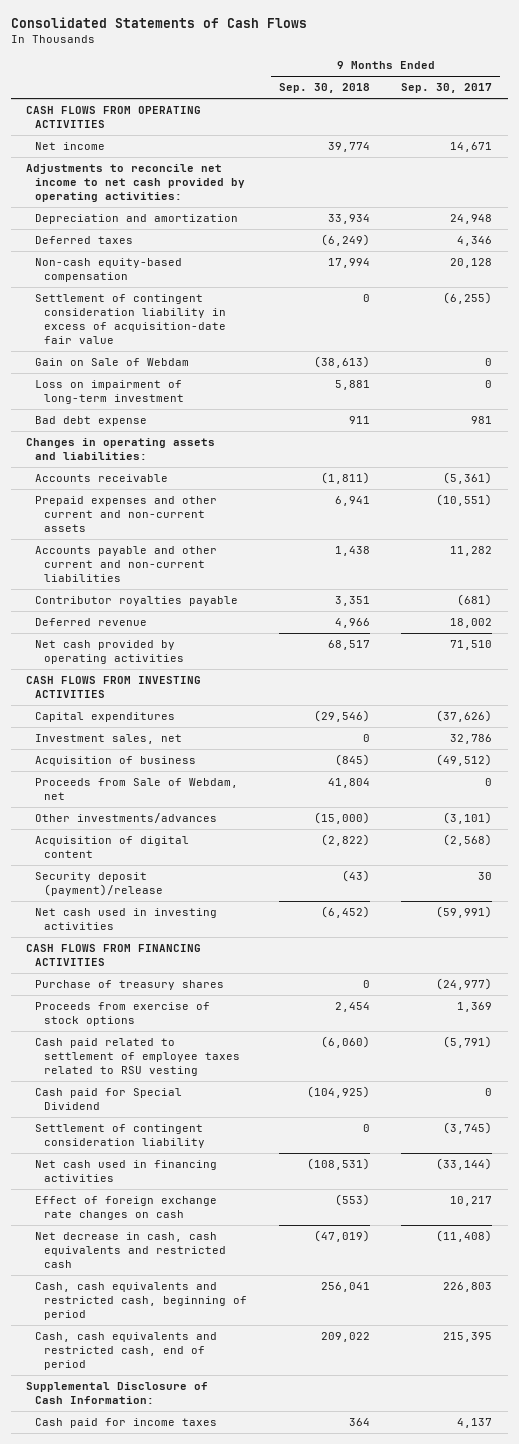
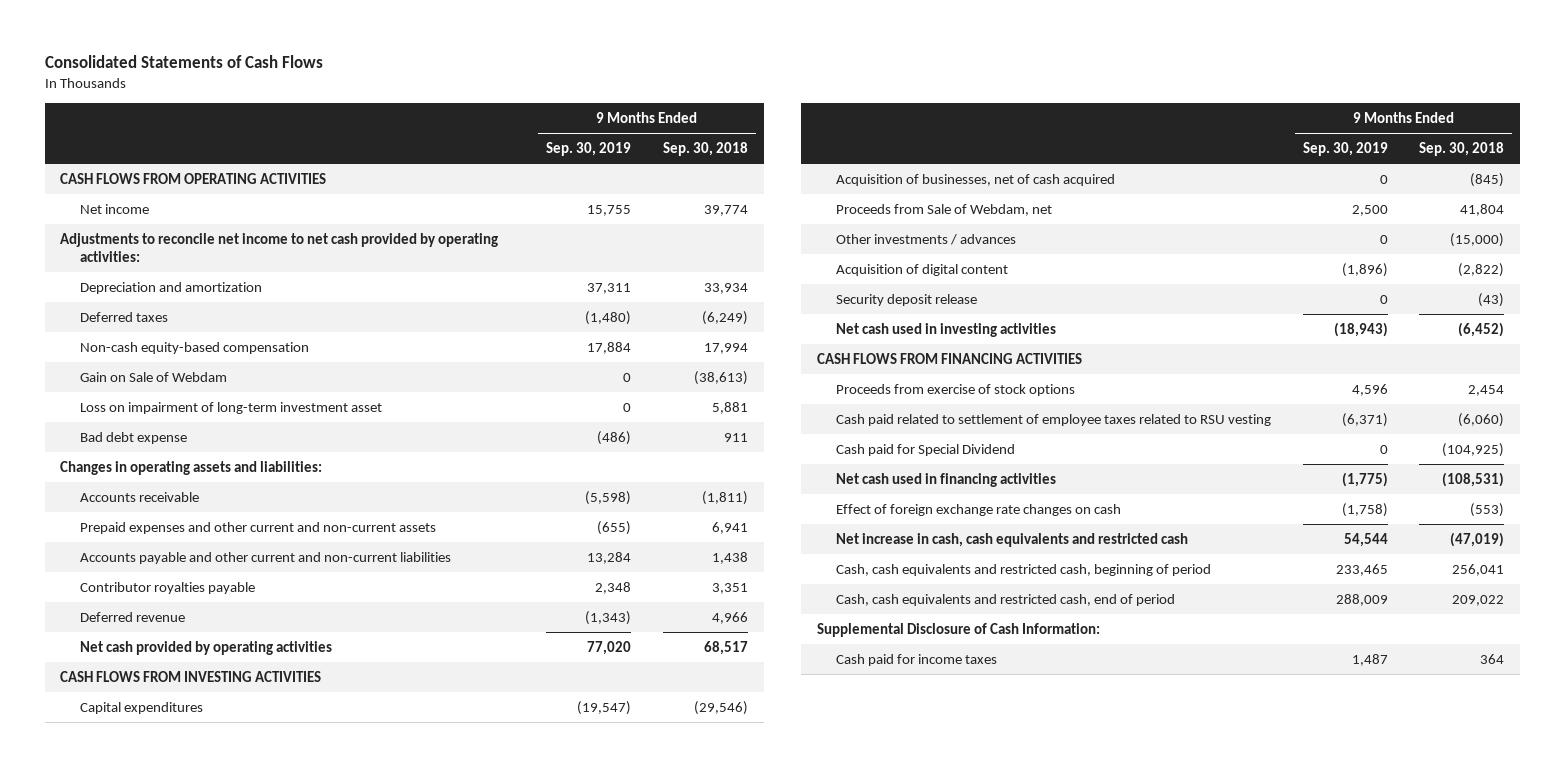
[401,83,493,94] Sep. 30, 2017 -> none
none -> [546,141,632,156] Sep. 30, 2019
[35,293,227,344] Settlement of contingent consideration liability in excess of acquisition-date fair value -> none
[35,379,185,404] Loss on impairment of long-term investment -> [79,401,382,414] Loss on impairment of long-term investment asset
[35,733,183,744] Investment sales, net -> none
[35,755,197,766] Acquisition of business -> [836,173,1116,186] Acquisition of businesses, net of cash acquired
[35,812,218,823] Other investments/advances -> [836,233,1017,245] Other investments / advances
[35,871,164,896] Security deposit (payment)/release -> [836,293,978,306] Security deposit release
[35,979,225,990] Purchase of treasury shares -> none
[35,1123,206,1148] Settlement of contingent consideration liability -> none
[35,1231,227,1268] Net decrease in cash, cash equivalents and restricted cash -> [836,532,1189,547] Net increase in cash, cash equivalents and restricted cash

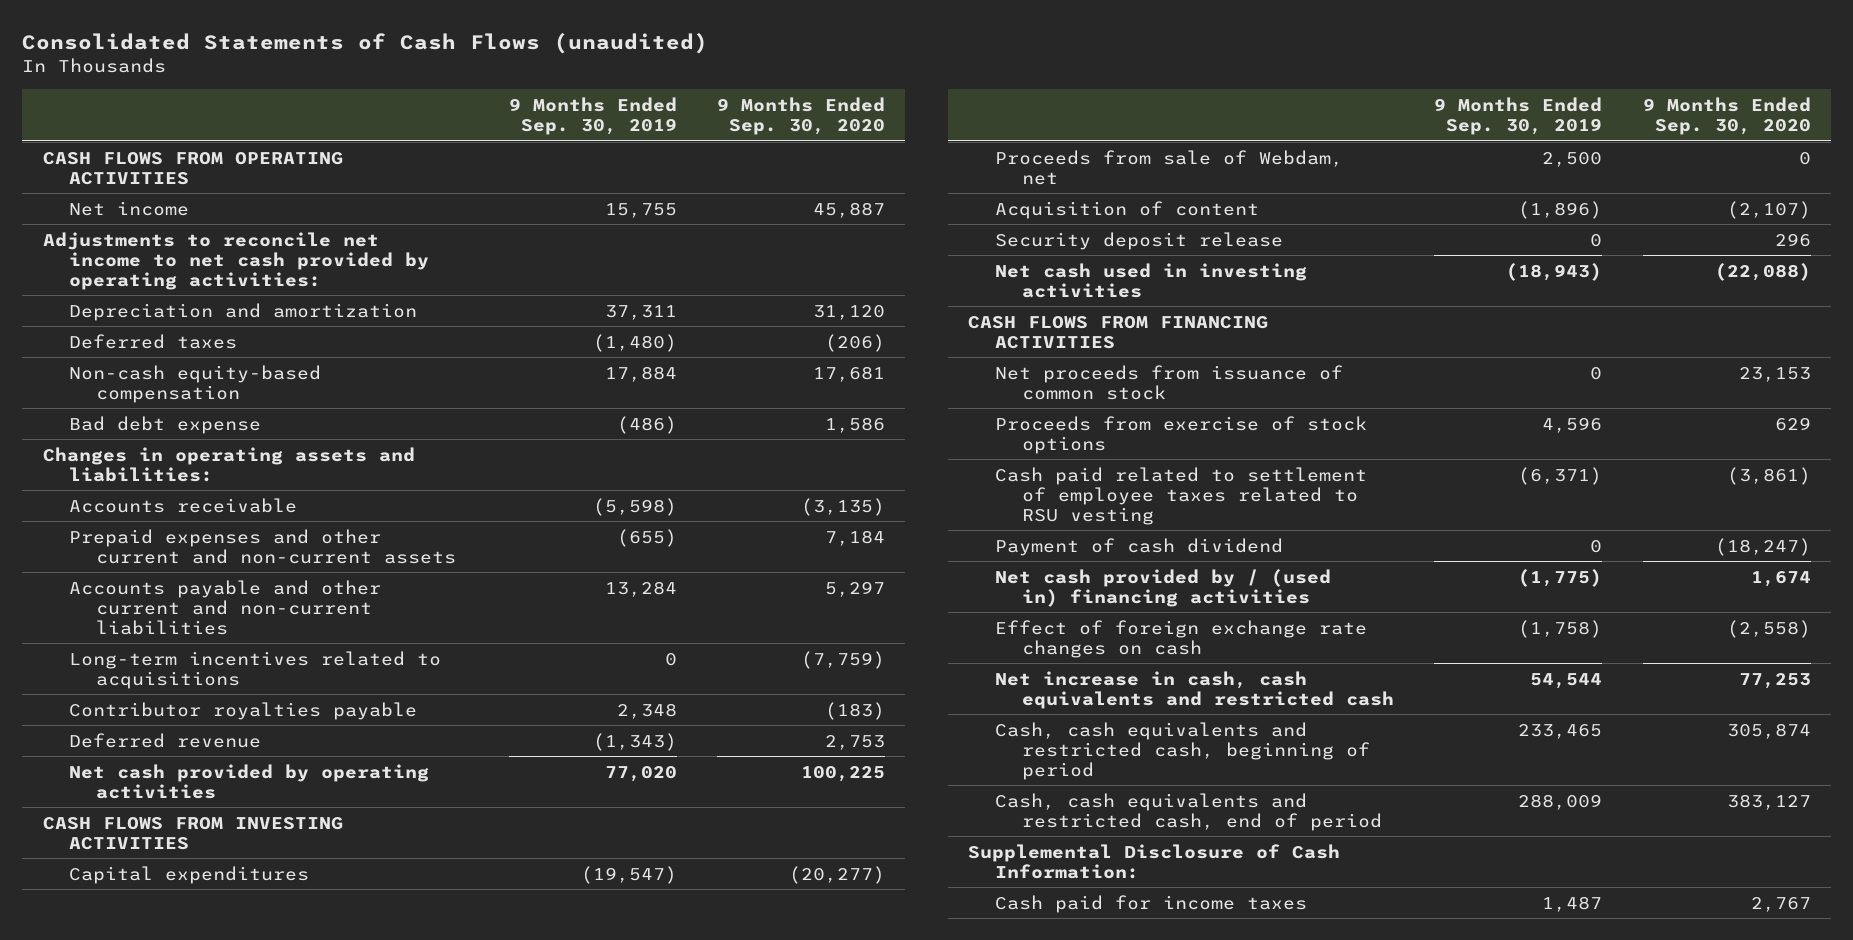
[44,54,323,68] Consolidated Statements of Cash Flows -> [22,33,709,55] Consolidated Statements of Cash Flows (unaudited)
[662,141,748,156] Sep. 30, 2018 -> none
none -> [717,97,886,136] 9 Months Ended Sep. 30, 2020
[79,371,227,382] Gain on Sale of Webdam -> none
[79,401,382,414] Loss on impairment of long-term investment asset -> none
none -> [69,650,442,689] Long-term incentives related to acquisitions
[836,173,1116,186] Acquisition of businesses, net of cash acquired -> none
[836,233,1017,245] Other investments / advances -> none
[836,203,1053,216] Proceeds from Sale of Webdam, net -> [995,149,1344,185] Proceeds from sale of Webdam, net
[836,263,1009,276] Acquisition of digital content -> [995,200,1260,219] Acquisition of content
none -> [995,364,1344,400] Net proceeds from issuance of common stock
[836,443,1016,456] Cash paid for Special Dividend -> [995,537,1284,556] Payment of cash dividend
[836,472,1057,487] Net cash used in financing activities -> [995,568,1332,607] Net cash provided by / (used in) financing activities

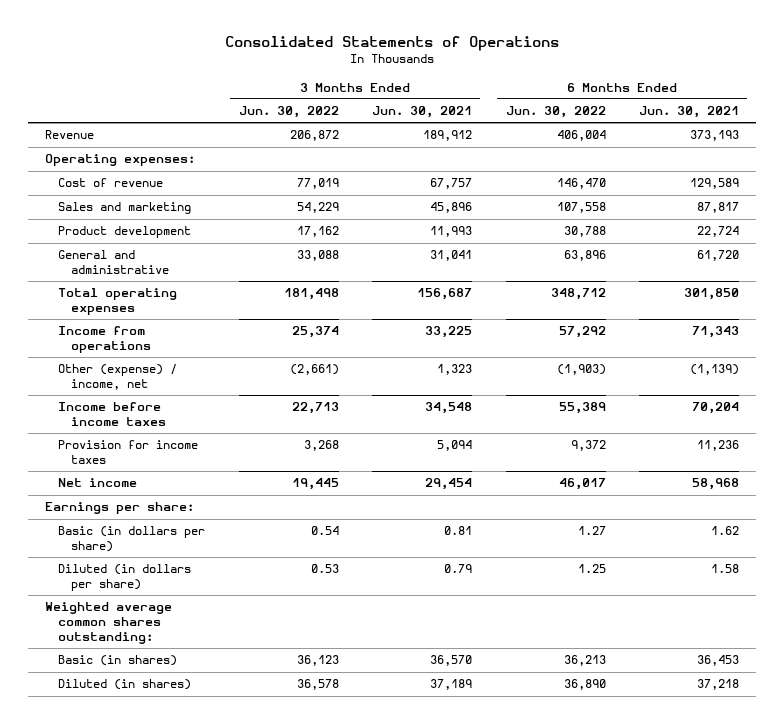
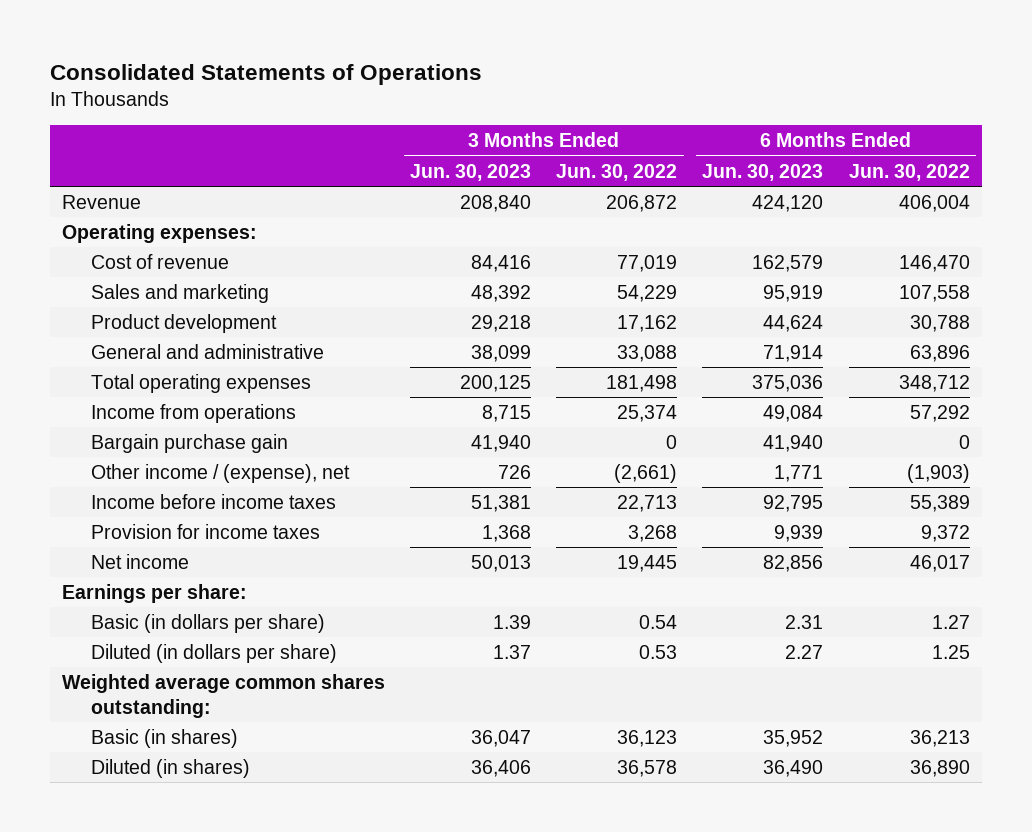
[372,106,473,119] Jun. 30, 2021 -> none
[639,106,740,119] Jun. 30, 2021 -> none
none -> [410,163,532,181] Jun. 30, 2023
none -> [702,163,824,181] Jun. 30, 2023
none -> [90,433,288,453] Bargain purchase gain
[58,364,178,391] Other (expense) / income, net -> [90,463,350,483] Other income / (expense), net

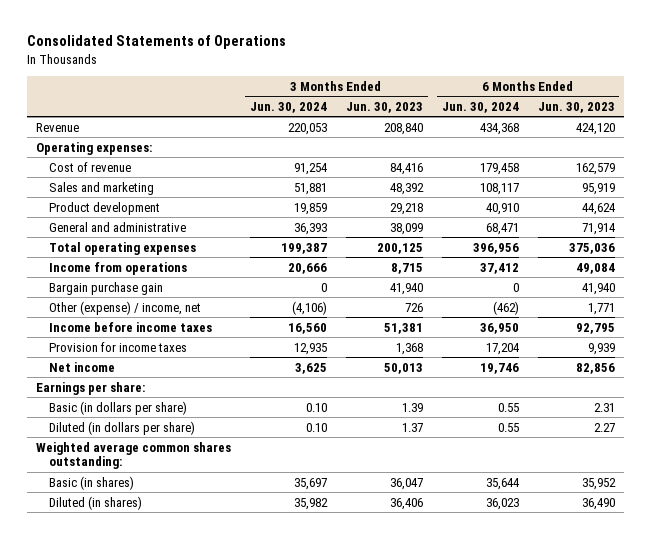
[556,163,678,181] Jun. 30, 2022 -> none
[848,163,970,181] Jun. 30, 2022 -> none
none -> [249,101,327,113] Jun. 30, 2024
none -> [441,101,519,113] Jun. 30, 2024
[90,463,350,483] Other income / (expense), net -> [49,300,202,315] Other (expense) / income, net

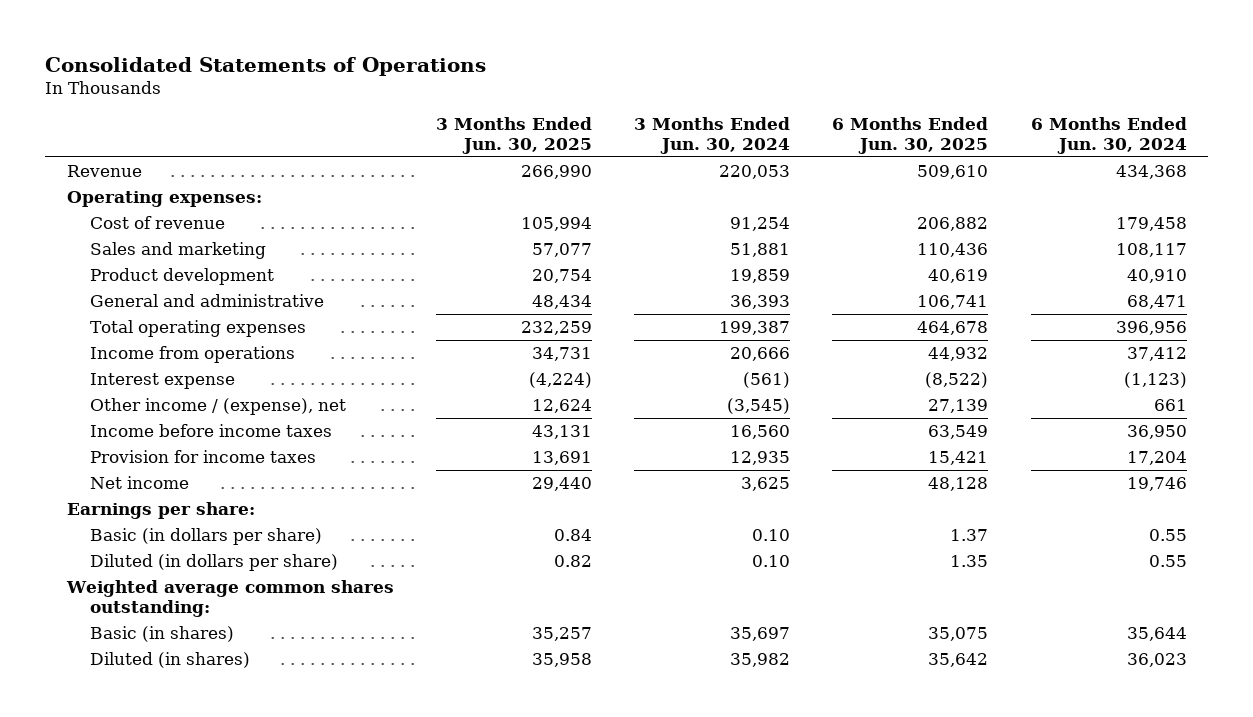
[345,101,423,113] Jun. 30, 2023 -> none
[537,101,615,113] Jun. 30, 2023 -> none
none -> [435,117,592,155] 3 Months Ended Jun. 30, 2025
none -> [832,117,989,155] 6 Months Ended Jun. 30, 2025
[49,281,164,295] Bargain purchase gain -> none
none -> [90,373,236,390] Interest expense
[49,300,202,315] Other (expense) / income, net -> [90,398,347,416] Other income / (expense), net
[291,300,327,315] (4,106) -> [727,398,791,415] (3,545)
[492,300,519,315] (462) -> [1153,399,1187,412] 661

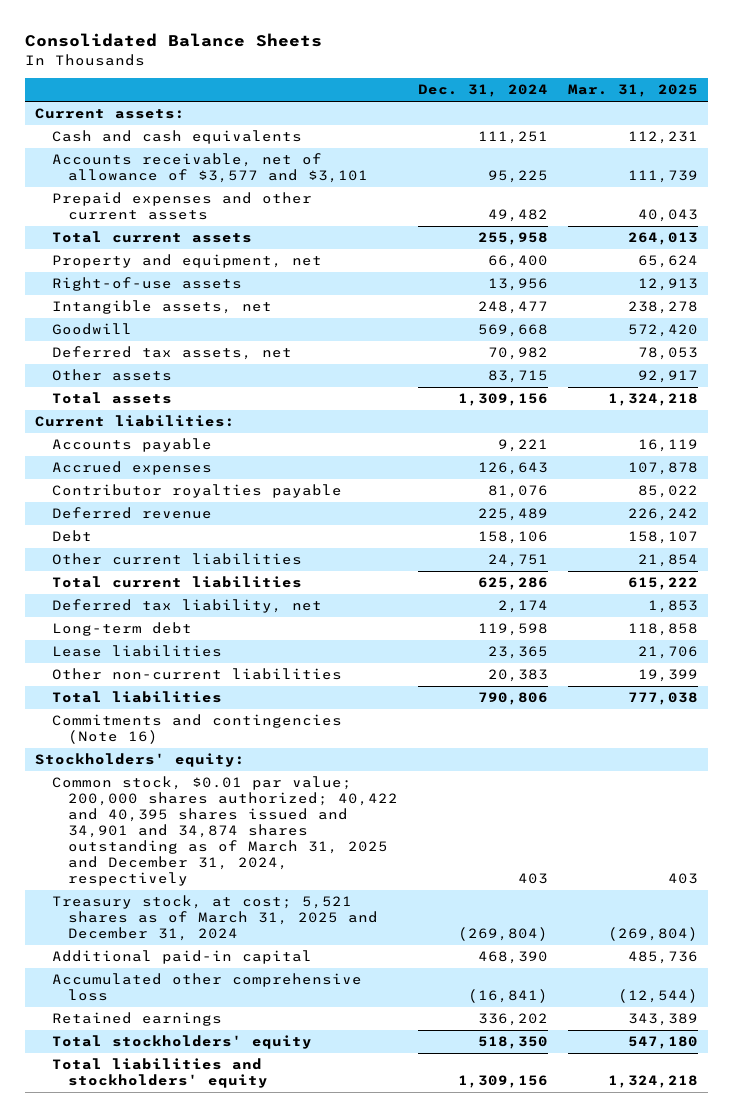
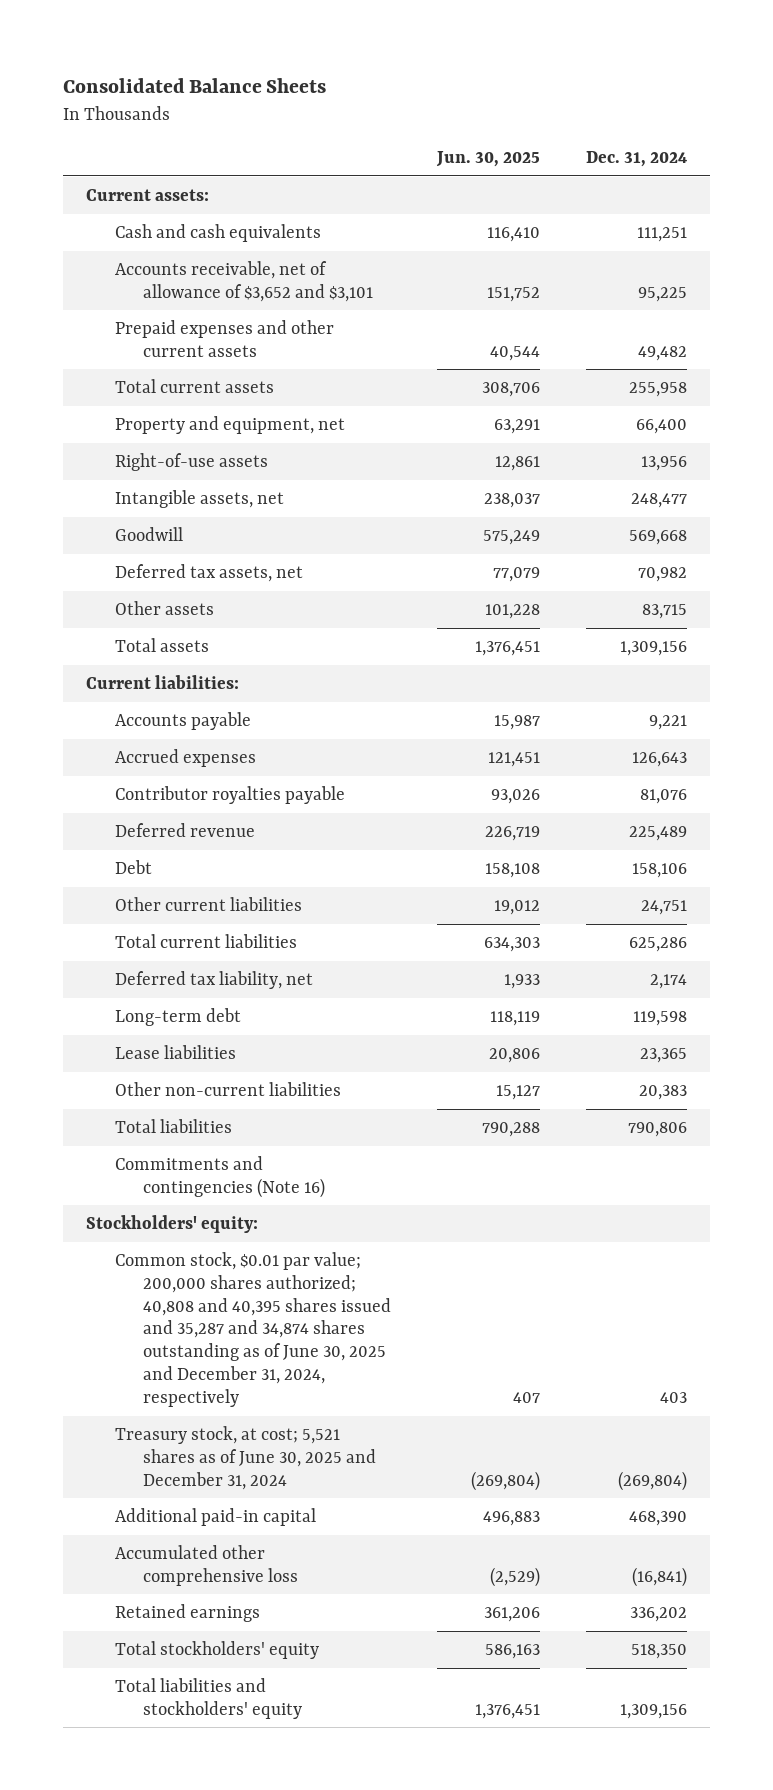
[567,84,698,98] Mar. 31, 2025 -> none
none -> [436,150,541,167] Jun. 30, 2025
[51,153,368,184] Accounts receivable, net of allowance of $3,577 and $3,101 -> [114,260,374,302] Accounts receivable, net of allowance of $3,652 and $3,101
[51,776,398,887] Common stock, $0.01 par value; 200,000 shares authorized; 40,422 and 40,395 shares issued and 34,901 and 34,874 shares outstanding as of March 31, 2025 and December 31, 2024, respectively -> [114,1251,392,1407] Common stock, $0.01 par value; 200,000 shares authorized; 40,808 and 40,395 shares issued and 35,287 and 34,874 shares outstanding as of June 30, 2025 and December 31, 2024, respectively
[51,895,378,942] Treasury stock, at cost; 5,521 shares as of March 31, 2025 and December 31, 2024 -> [114,1425,377,1490] Treasury stock, at cost; 5,521 shares as of June 30, 2025 and December 31, 2024

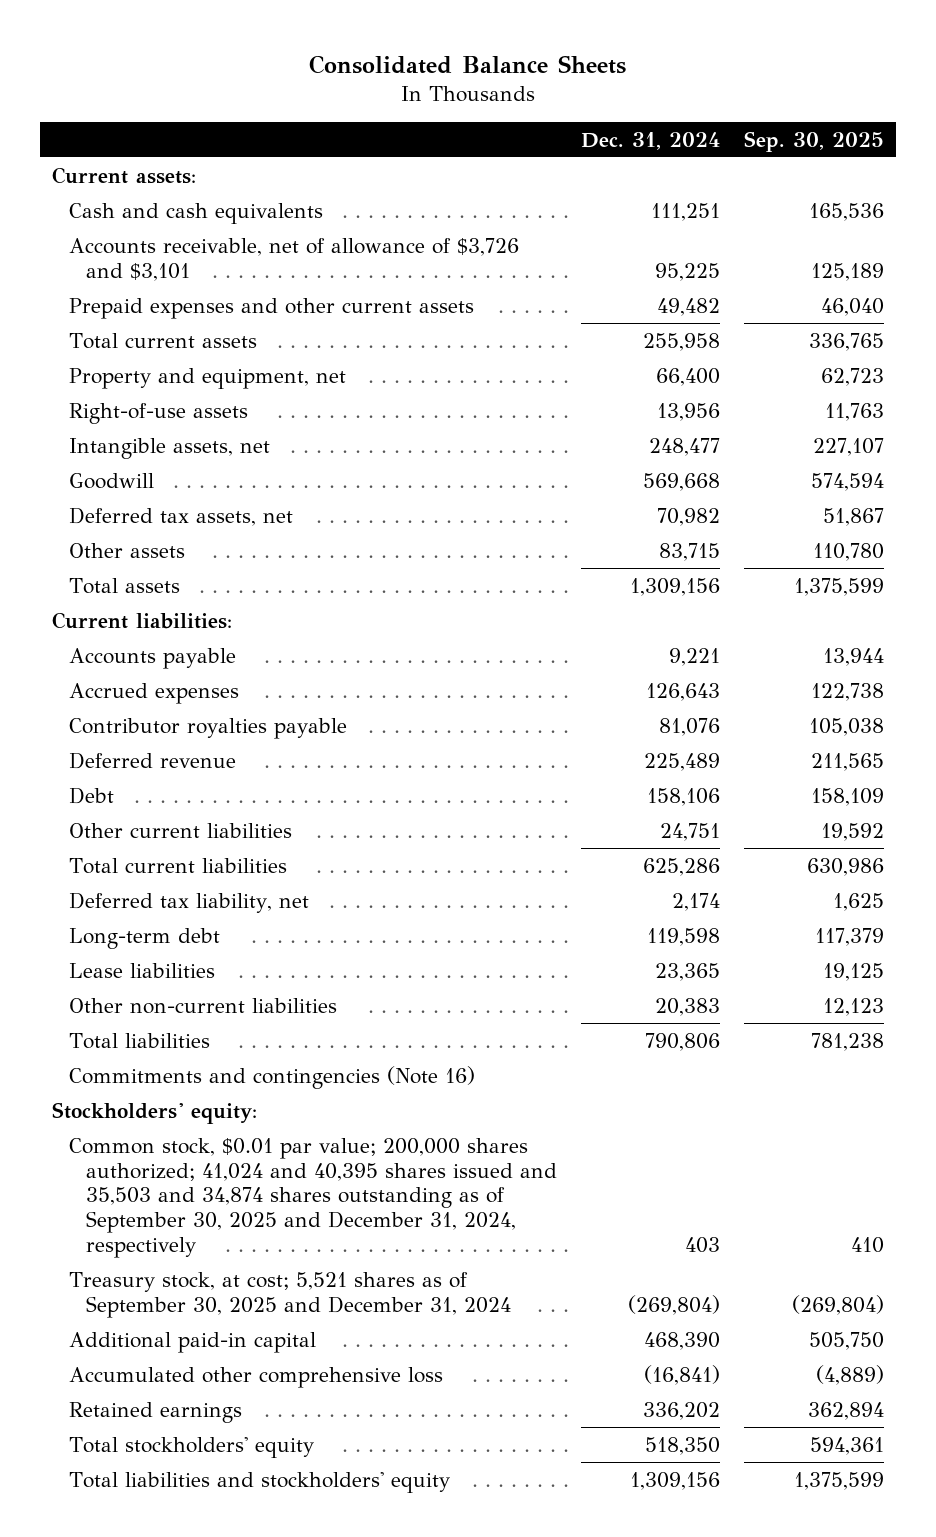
[436,150,541,167] Jun. 30, 2025 -> none
none -> [744,130,885,152] Sep. 30, 2025
[114,260,374,302] Accounts receivable, net of allowance of $3,652 and $3,101 -> [69,237,520,281] Accounts receivable, net of allowance of $3,726 and $3,101
[114,1251,392,1407] Common stock, $0.01 par value; 200,000 shares authorized; 40,808 and 40,395 shares issued and 35,287 and 34,874 shares outstanding as of June 30, 2025 and December 31, 2024, respectively -> [69,1137,558,1259] Common stock, $0.01 par value; 200,000 shares authorized; 41,024 and 40,395 shares issued and 35,503 and 34,874 shares outstanding as of September 30, 2025 and December 31, 2024, respectively
[114,1425,377,1490] Treasury stock, at cost; 5,521 shares as of June 30, 2025 and December 31, 2024 -> [69,1271,512,1318] Treasury stock, at cost; 5,521 shares as of September 30, 2025 and December 31, 2024

